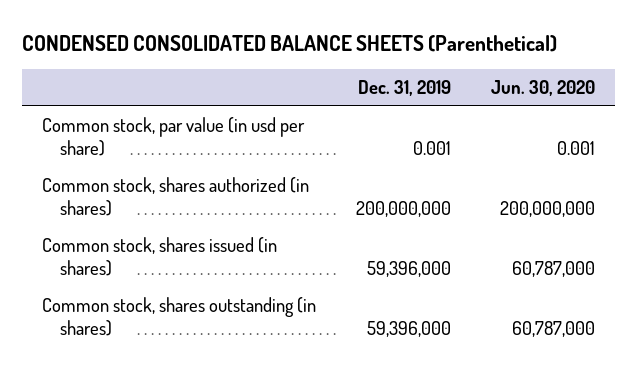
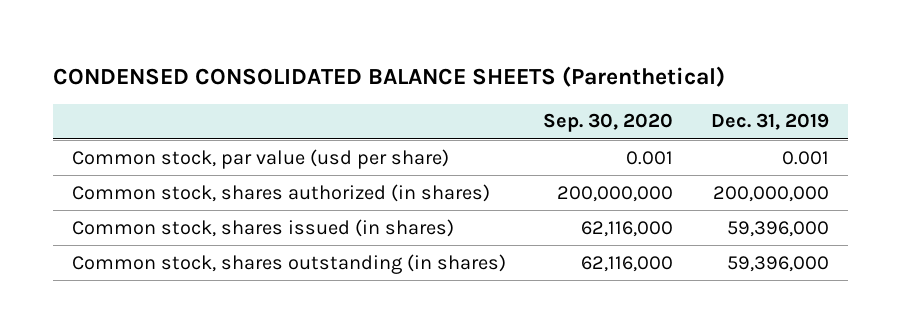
[491,80,596,97] Jun. 30, 2020 -> none
none -> [543,113,674,133] Sep. 30, 2020
[41,117,305,157] Common stock, par value (in usd per share) -> [71,148,449,169] Common stock, par value (usd per share)

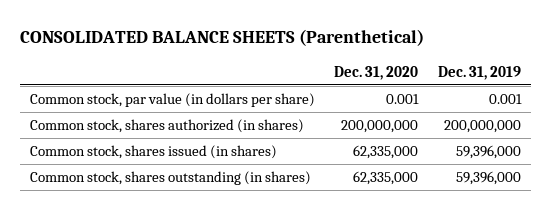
[52,65,725,87] CONDENSED CONSOLIDATED BALANCE SHEETS (Parenthetical) -> [19,29,424,47] CONSOLIDATED BALANCE SHEETS (Parenthetical)
[543,113,674,133] Sep. 30, 2020 -> none
none -> [334,65,419,80] Dec. 31, 2020
[71,148,449,169] Common stock, par value (usd per share) -> [29,93,315,108] Common stock, par value (in dollars per share)

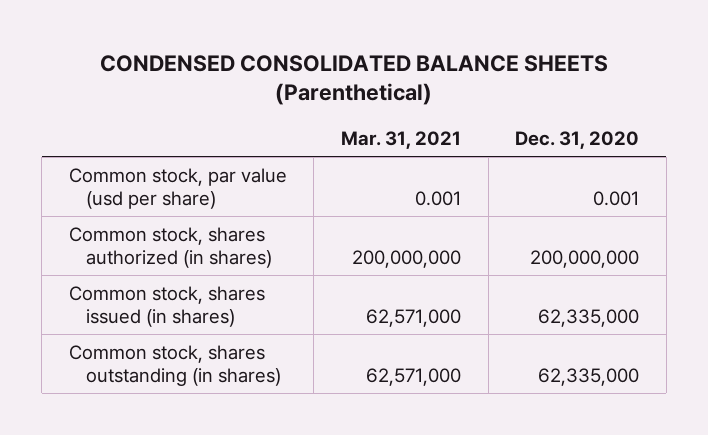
[19,29,424,47] CONSOLIDATED BALANCE SHEETS (Parenthetical) -> [99,55,608,106] CONDENSED CONSOLIDATED BALANCE SHEETS (Parenthetical)
[438,65,522,80] Dec. 31, 2019 -> none
none -> [340,130,461,149] Mar. 31, 2021
[29,93,315,108] Common stock, par value (in dollars per share) -> [68,168,287,209] Common stock, par value (usd per share)

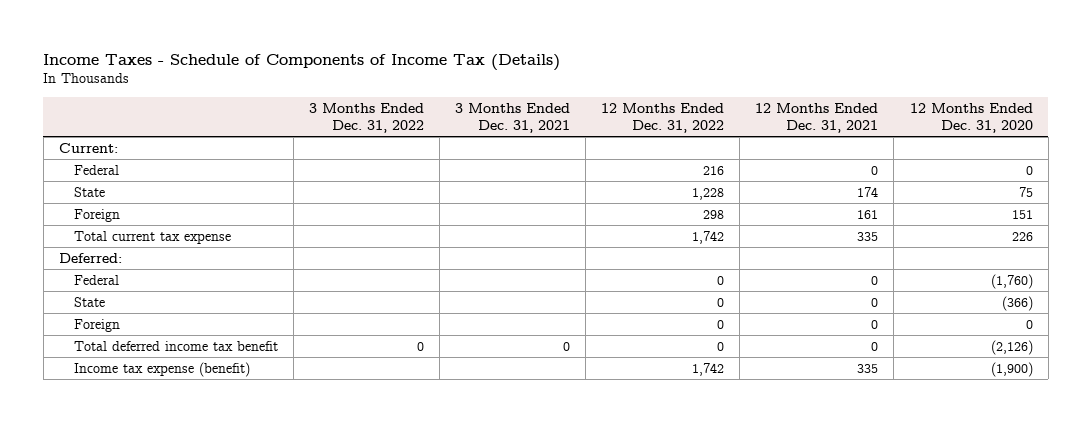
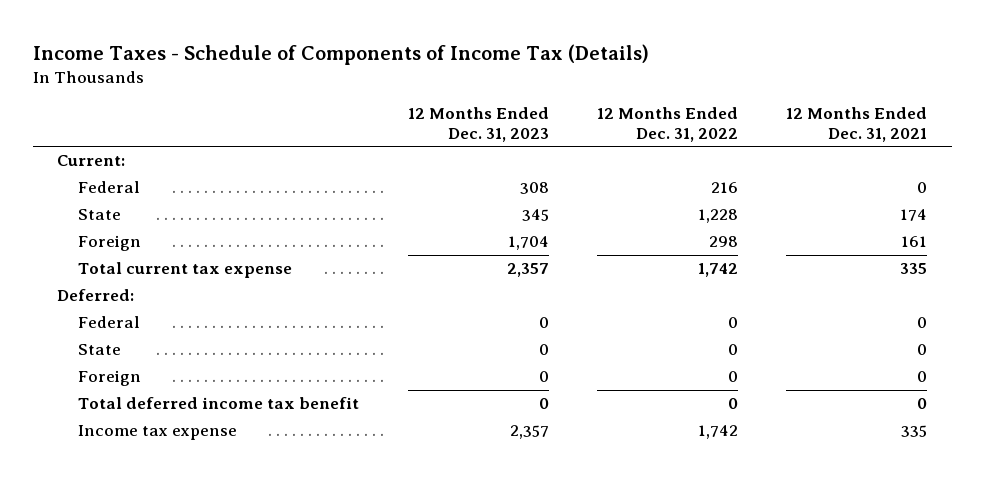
[308,102,424,133] 3 Months Ended Dec. 31, 2022 -> none
[455,102,571,133] 3 Months Ended Dec. 31, 2021 -> none
[909,102,1033,133] 12 Months Ended Dec. 31, 2020 -> none
none -> [407,107,549,143] 12 Months Ended Dec. 31, 2023
[73,361,250,377] Income tax expense (benefit) -> [78,425,238,441] Income tax expense

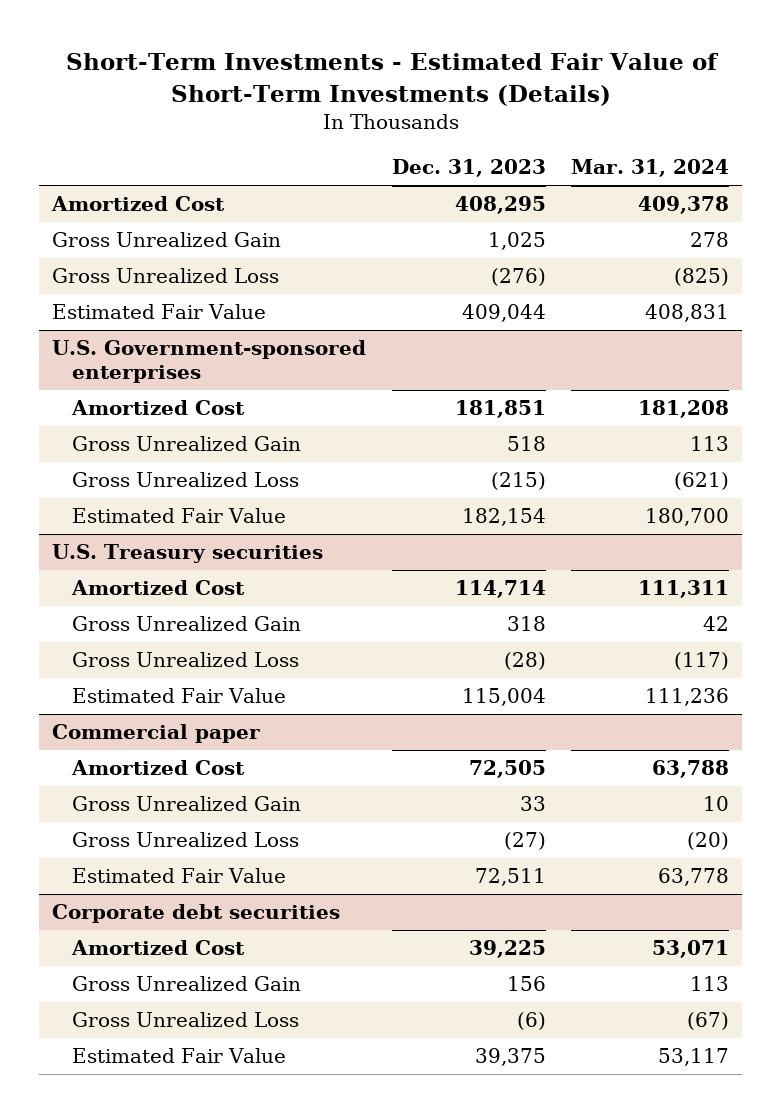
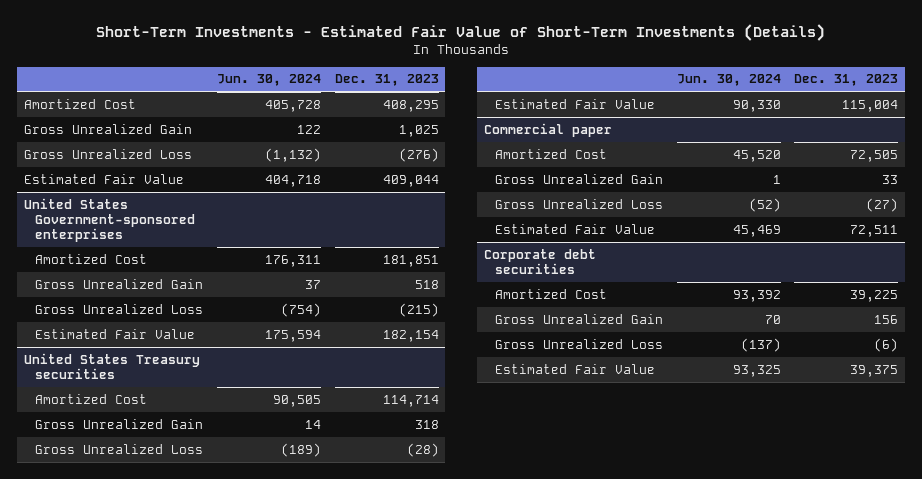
[571,159,730,178] Mar. 31, 2024 -> none
none -> [216,74,321,87] Jun. 30, 2024
[51,340,366,383] U.S. Government-sponsored enterprises -> [24,197,196,242] United States Government-sponsored enterprises
[51,544,323,564] U.S. Treasury securities -> [24,352,201,379] United States Treasury securities

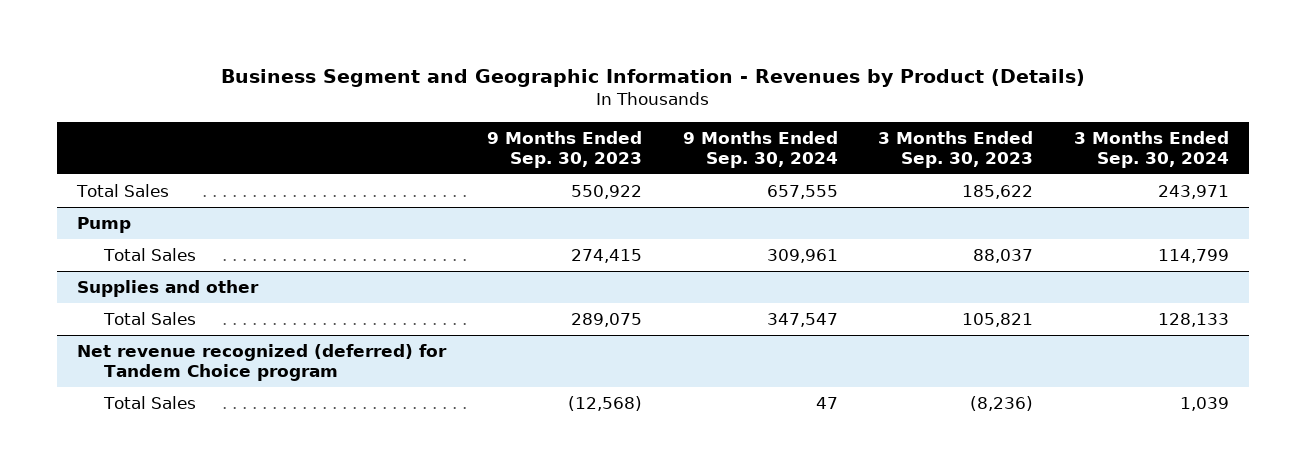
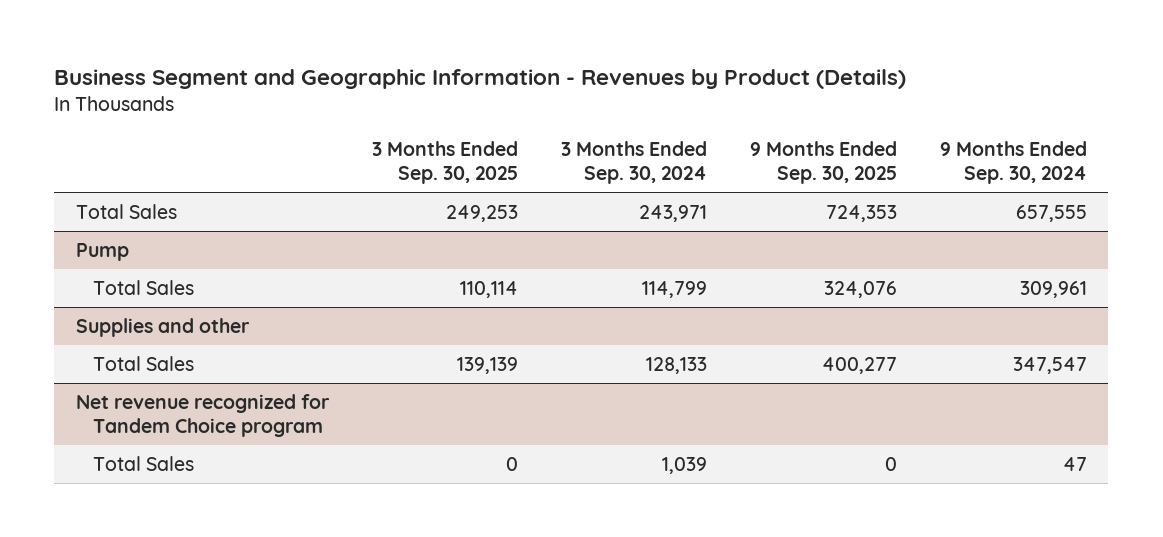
[487,130,643,168] 9 Months Ended Sep. 30, 2023 -> none
[878,130,1034,168] 3 Months Ended Sep. 30, 2023 -> none
none -> [371,141,518,185] 3 Months Ended Sep. 30, 2025
none -> [749,141,897,185] 9 Months Ended Sep. 30, 2025
[77,344,448,381] Net revenue recognized (deferred) for Tandem Choice program -> [75,393,330,437] Net revenue recognized for Tandem Choice program

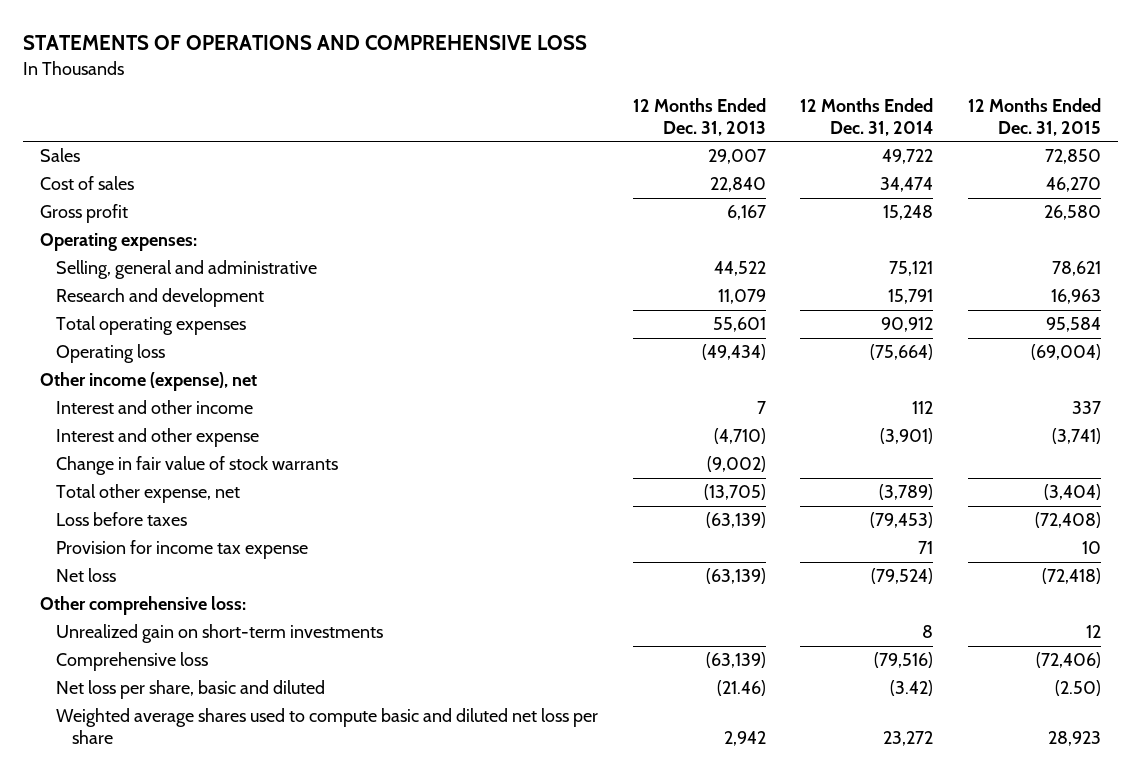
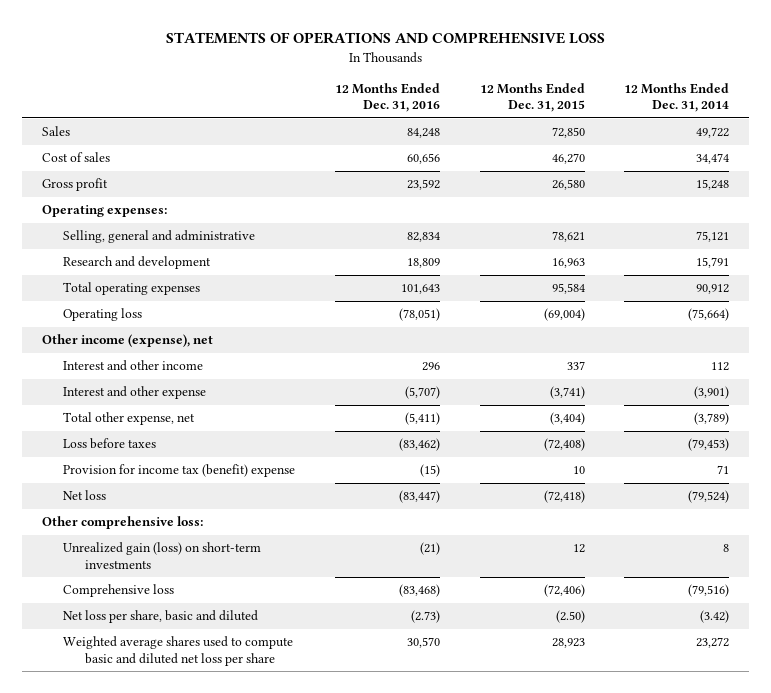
[632,98,766,136] 12 Months Ended Dec. 31, 2013 -> none
none -> [334,82,440,113] 12 Months Ended Dec. 31, 2016
[56,456,339,476] Change in fair value of stock warrants -> none
[56,540,309,560] Provision for income tax expense -> [63,464,296,478] Provision for income tax (benefit) expense
[56,624,384,644] Unrealized gain on short-term investments -> [63,542,262,569] Unrealized gain (loss) on short-term investments

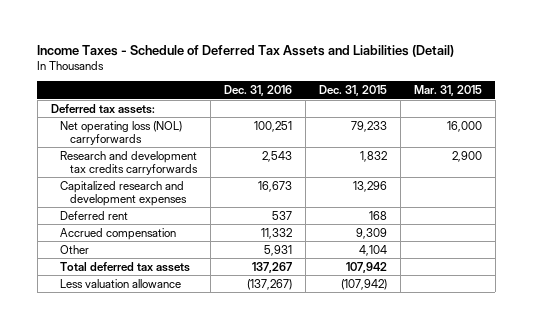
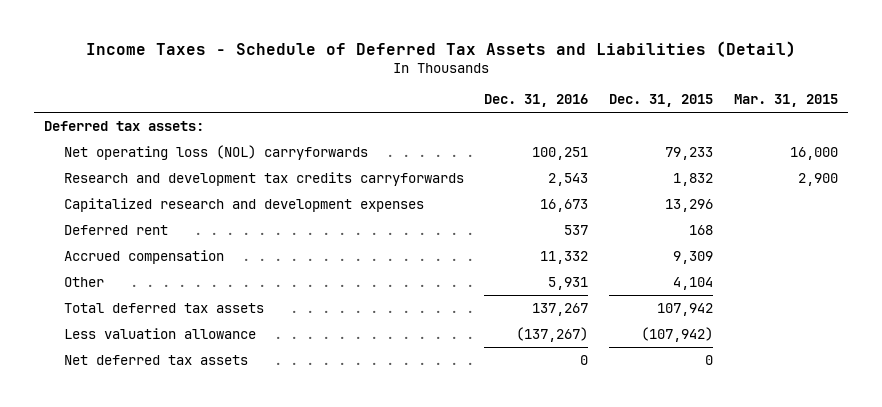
none -> [63,355,248,366] Net deferred tax assets

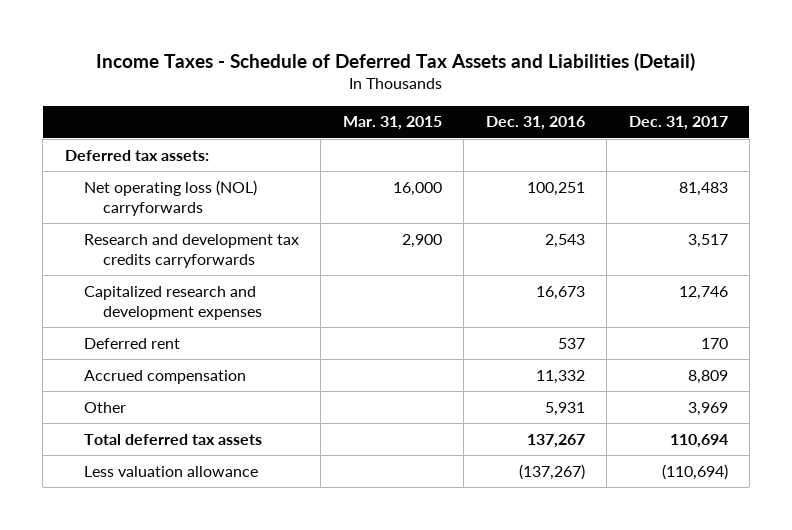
[609,93,714,107] Dec. 31, 2015 -> none
none -> [628,116,728,131] Dec. 31, 2017
[63,355,248,366] Net deferred tax assets -> none

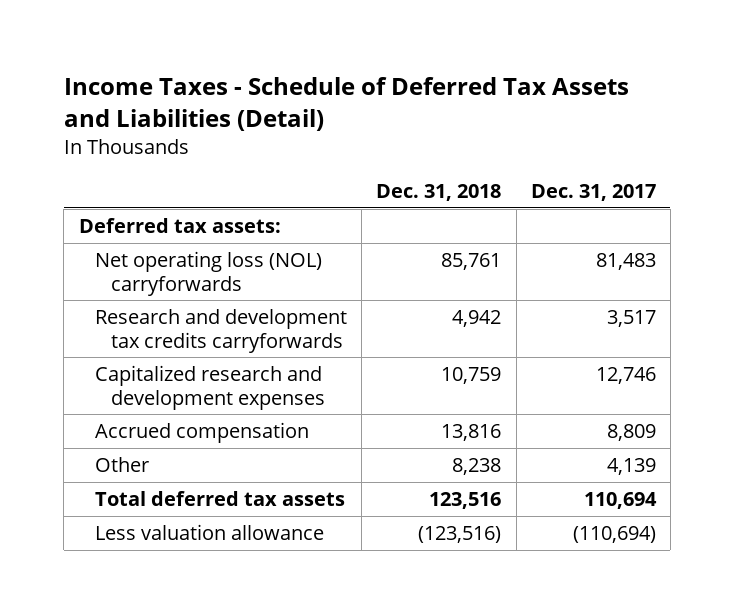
[342,116,442,131] Mar. 31, 2015 -> none
[485,116,585,131] Dec. 31, 2016 -> none
none -> [376,184,502,202] Dec. 31, 2018
[83,337,180,349] Deferred rent -> none
[687,401,728,416] 3,969 -> [606,458,656,476] 4,139

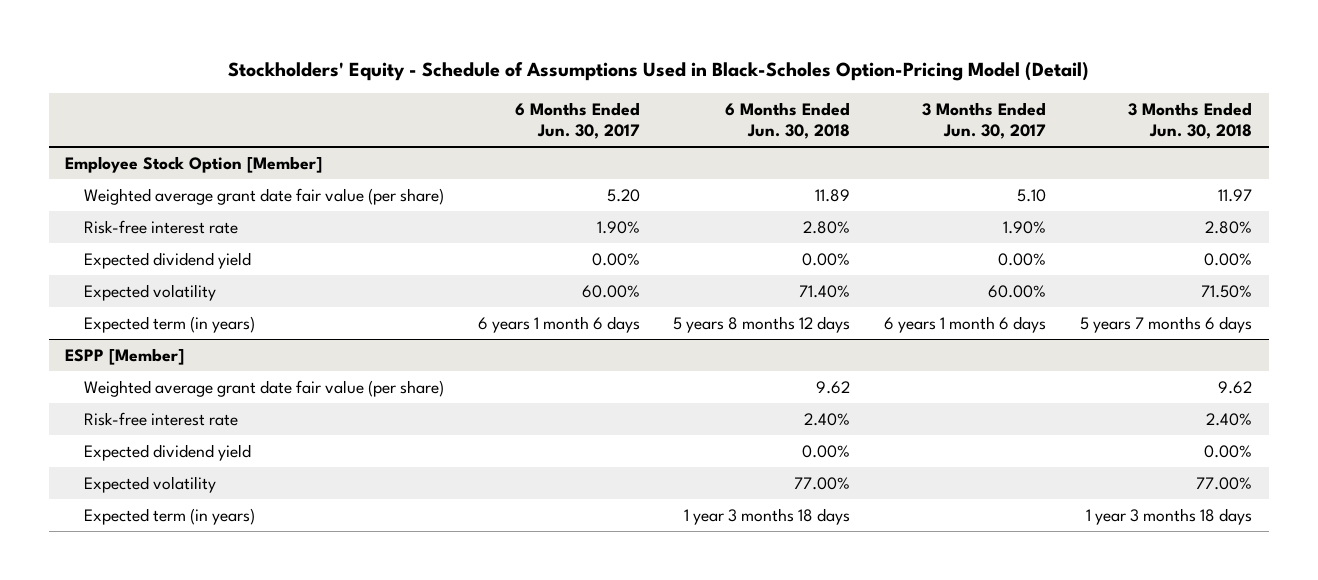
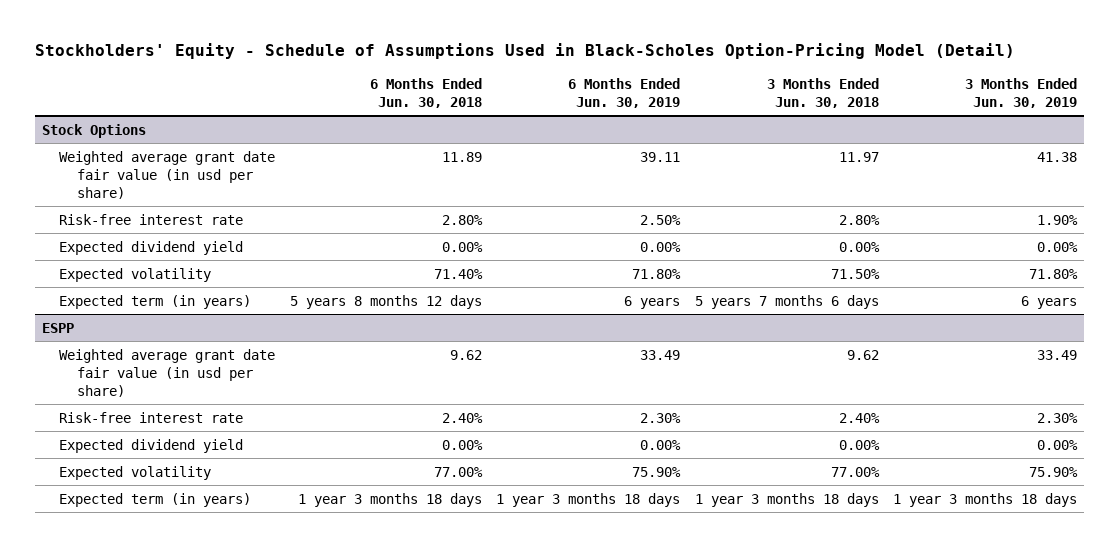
[514,101,640,140] 6 Months Ended Jun. 30, 2017 -> none
[922,101,1047,140] 3 Months Ended Jun. 30, 2017 -> none
none -> [568,77,681,108] 6 Months Ended Jun. 30, 2019
none -> [965,77,1078,108] 3 Months Ended Jun. 30, 2019
[65,155,323,173] Employee Stock Option [Member] -> [41,123,146,138] Stock Options
[83,187,444,205] Weighted average grant date fair value (per share) -> [59,150,276,199] Weighted average grant date fair value (in usd per share)
[65,347,185,365] ESPP [Member] -> [41,322,74,333] ESPP
[83,379,444,397] Weighted average grant date fair value (per share) -> [59,348,276,397] Weighted average grant date fair value (in usd per share)

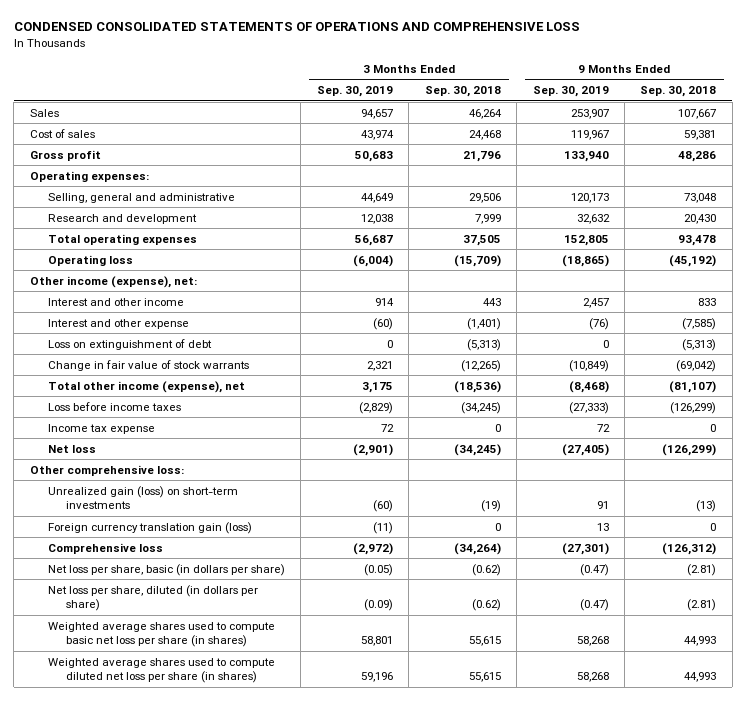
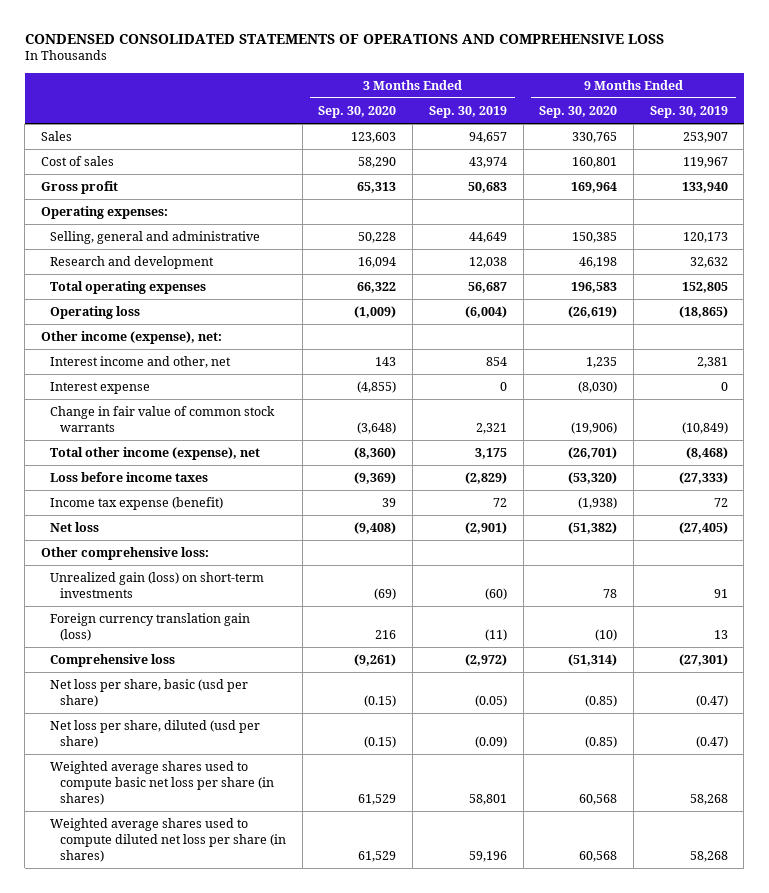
[424,86,501,98] Sep. 30, 2018 -> none
[640,86,717,98] Sep. 30, 2018 -> none
none -> [318,106,397,119] Sep. 30, 2020
none -> [539,106,618,119] Sep. 30, 2020
[47,338,212,350] Loss on extinguishment of debt -> none
[47,297,184,306] Interest and other income -> [50,356,232,369] Interest income and other, net
[374,297,394,306] 914 -> [485,357,507,367] 854
[582,297,609,308] 2,457 -> [696,357,728,369] 2,381
[47,318,189,329] Interest and other expense -> [50,382,151,395] Interest expense
[372,317,393,330] (60) -> [499,382,507,392] 0
[588,317,609,330] (76) -> [720,382,728,392] 0
[47,359,249,371] Change in fair value of stock warrants -> [50,406,276,432] Change in fair value of common stock warrants
[47,423,155,434] Income tax expense -> [50,497,224,511] Income tax expense (benefit)
[47,563,285,576] Net loss per share, basic (in dollars per share) -> [50,679,249,707] Net loss per share, basic (usd per share)
[47,584,258,612] Net loss per share, diluted (in dollars per share) -> [50,720,261,748] Net loss per share, diluted (usd per share)

